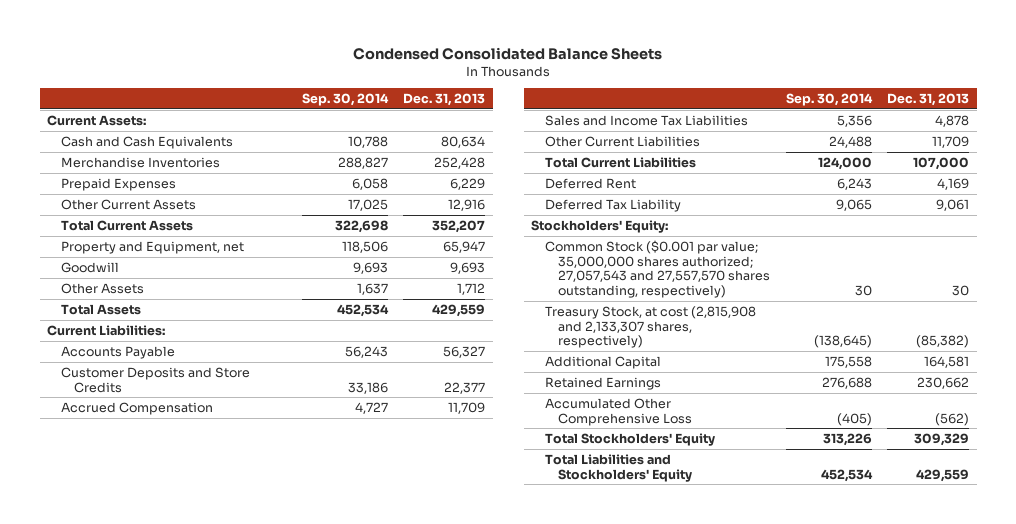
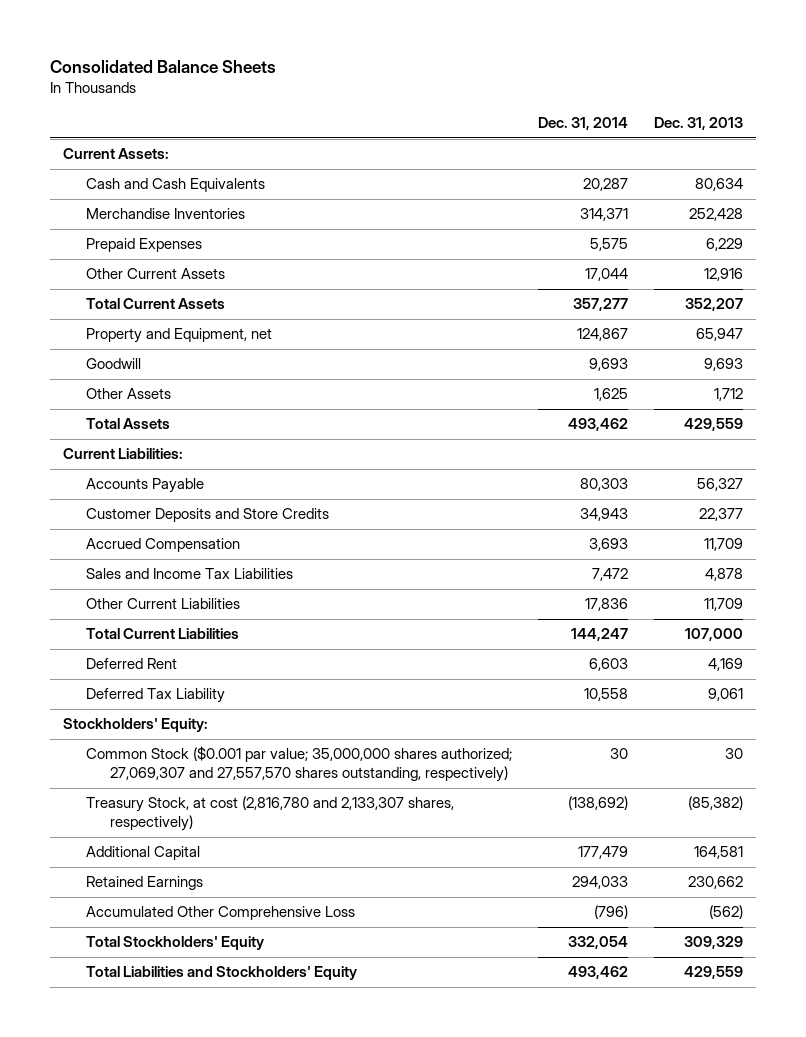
[353,46,663,60] Condensed Consolidated Balance Sheets -> [49,59,276,73] Consolidated Balance Sheets
[301,93,389,107] Sep. 30, 2014 -> none
none -> [538,117,629,131] Dec. 31, 2014
[544,239,771,298] Common Stock ($0.001 par value; 35,000,000 shares authorized; 27,057,543 and 27,557,570 shares outstanding, respectively) -> [86,746,513,783] Common Stock ($0.001 par value; 35,000,000 shares authorized; 27,069,307 and 27,557,570 shares outstanding, respectively)
[544,305,756,349] Treasury Stock, at cost (2,815,908 and 2,133,307 shares, respectively) -> [86,796,455,832] Treasury Stock, at cost (2,816,780 and 2,133,307 shares, respectively)

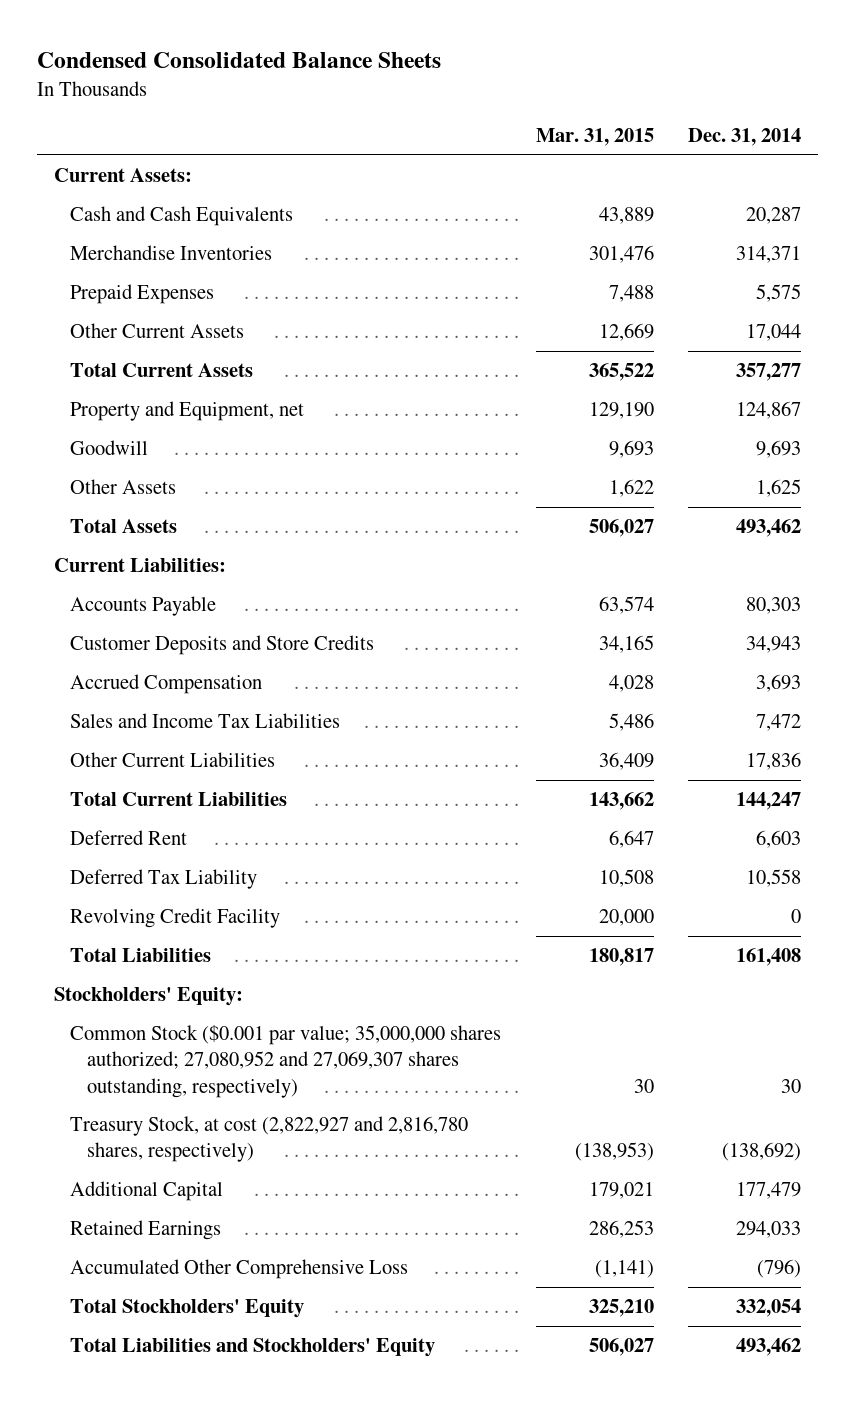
[49,59,276,73] Consolidated Balance Sheets -> [36,52,441,69] Condensed Consolidated Balance Sheets
[654,117,744,131] Dec. 31, 2013 -> none
none -> [535,128,654,147] Mar. 31, 2015
none -> [70,908,281,929] Revolving Credit Facility
none -> [70,948,212,963] Total Liabilities
[86,746,513,783] Common Stock ($0.001 par value; 35,000,000 shares authorized; 27,069,307 and 27,557,570 shares outstanding, respectively) -> [70,1025,502,1098] Common Stock ($0.001 par value; 35,000,000 shares authorized; 27,080,952 and 27,069,307 shares outstanding, respectively)
[86,796,455,832] Treasury Stock, at cost (2,816,780 and 2,133,307 shares, respectively) -> [70,1116,469,1163] Treasury Stock, at cost (2,822,927 and 2,816,780 shares, respectively)

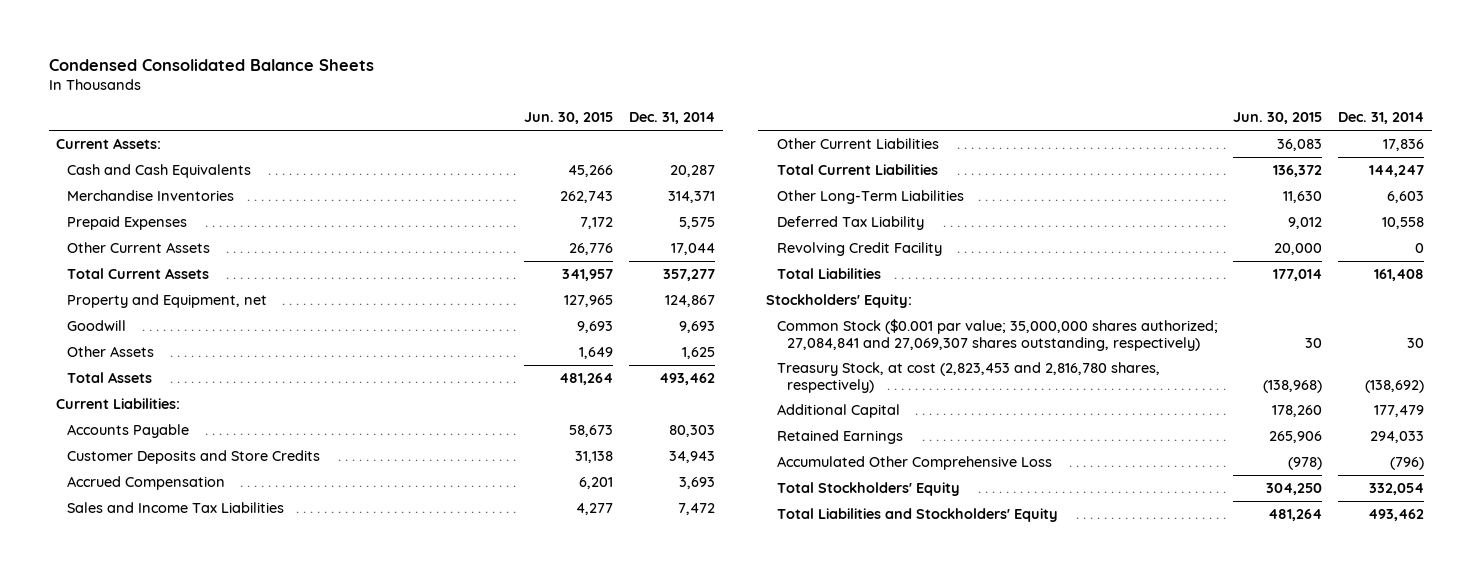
[535,128,654,147] Mar. 31, 2015 -> none
none -> [523,112,613,125] Jun. 30, 2015
[70,830,188,846] Deferred Rent -> [776,190,964,205] Other Long-Term Liabilities
[70,1025,502,1098] Common Stock ($0.001 par value; 35,000,000 shares authorized; 27,080,952 and 27,069,307 shares outstanding, respectively) -> [776,319,1218,351] Common Stock ($0.001 par value; 35,000,000 shares authorized; 27,084,841 and 27,069,307 shares outstanding, respectively)
[70,1116,469,1163] Treasury Stock, at cost (2,822,927 and 2,816,780 shares, respectively) -> [776,362,1160,393] Treasury Stock, at cost (2,823,453 and 2,816,780 shares, respectively)

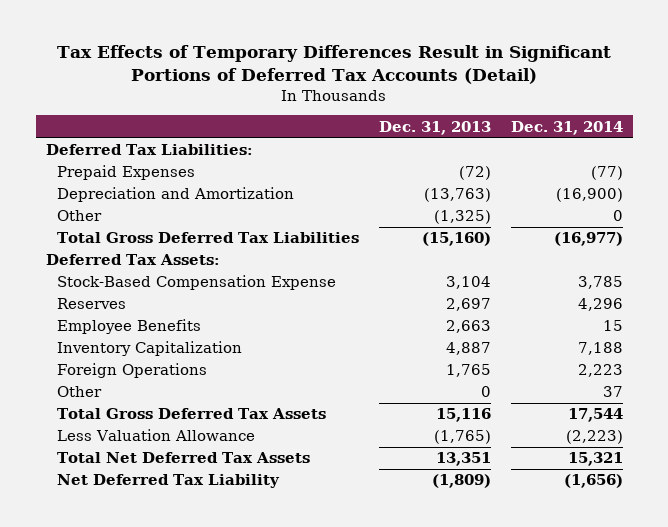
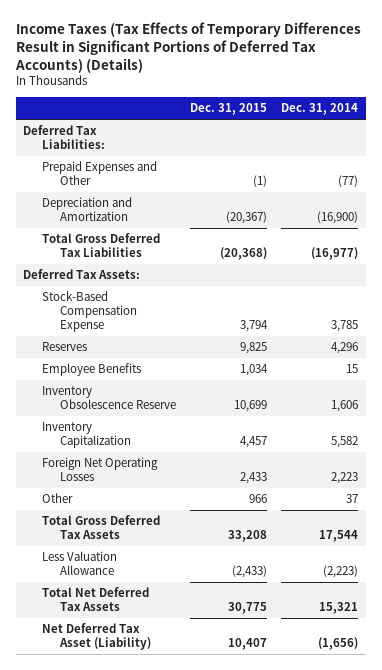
[57,45,612,85] Tax Effects of Temporary Differences Result in Significant Portions of Deferred Tax Accounts (Detail) -> [14,21,361,73] Income Taxes (Tax Effects of Temporary Differences Result in Significant Portions of Deferred Tax Accounts) (Details)
[378,120,491,135] Dec. 31, 2013 -> none
none -> [190,103,268,116] Dec. 31, 2015
[57,165,196,181] Prepaid Expenses -> [41,161,157,186] Prepaid Expenses and Other
[57,210,103,222] Other -> none
none -> [41,386,176,410] Inventory Obsolescence Reserve
[577,342,623,356] 7,188 -> [331,436,359,449] 5,582
[57,363,208,379] Foreign Operations -> [41,457,158,482] Foreign Net Operating Losses
[57,474,281,489] Net Deferred Tax Liability -> [41,623,151,651] Net Deferred Tax Asset (Liability)

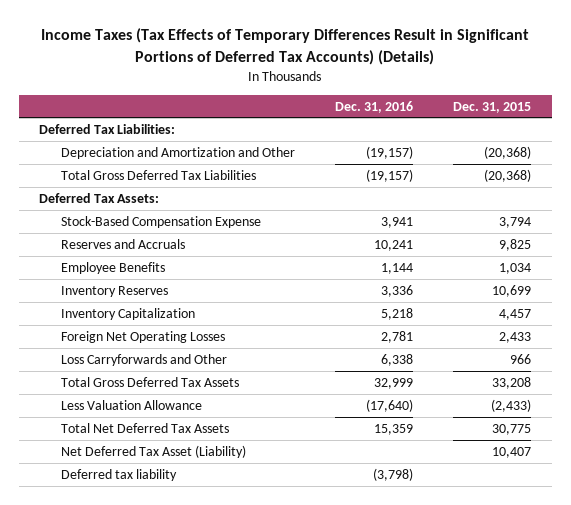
[281,103,359,116] Dec. 31, 2014 -> none
none -> [335,100,414,113] Dec. 31, 2016
[41,161,157,186] Prepaid Expenses and Other -> none
[41,197,132,222] Depreciation and Amortization -> [60,146,295,159] Depreciation and Amortization and Other
[226,211,268,225] (20,367) -> [484,145,532,159] (20,368)
[41,342,87,352] Reserves -> [60,238,185,249] Reserves and Accruals
[41,386,176,410] Inventory Obsolescence Reserve -> [60,285,168,297] Inventory Reserves
[41,493,73,504] Other -> [60,353,227,366] Loss Carryforwards and Other
none -> [60,468,177,481] Deferred tax liability

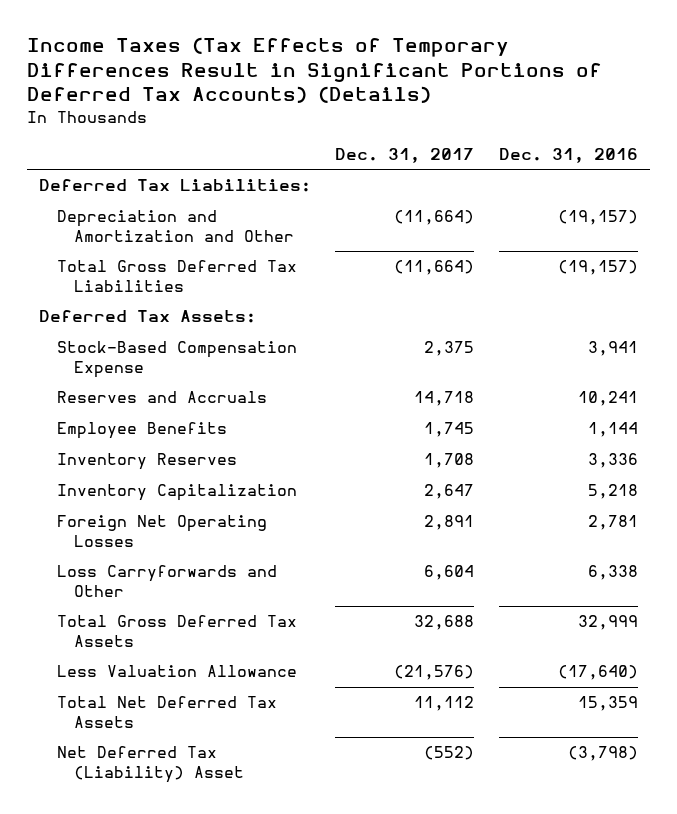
[453,101,532,113] Dec. 31, 2015 -> none
none -> [335,148,475,164] Dec. 31, 2017
[60,444,246,458] Net Deferred Tax Asset (Liability) -> none
[60,468,177,481] Deferred tax liability -> [56,746,245,783] Net Deferred Tax (Liability) Asset

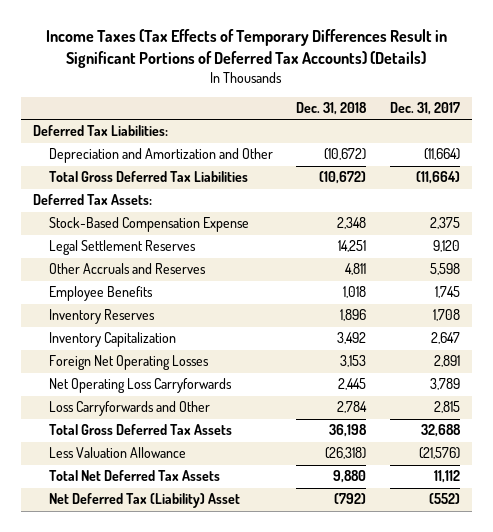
[498,148,638,164] Dec. 31, 2016 -> none
none -> [296,101,368,115] Dec. 31, 2018
none -> [48,240,196,256] Legal Settlement Reserves
[56,391,267,404] Reserves and Accruals -> [48,263,206,275] Other Accruals and Reserves
[414,391,475,407] 14,718 -> [429,263,460,276] 5,598
none -> [48,378,232,394] Net Operating Loss Carryforwards
[424,565,475,581] 6,604 -> [433,401,460,414] 2,815

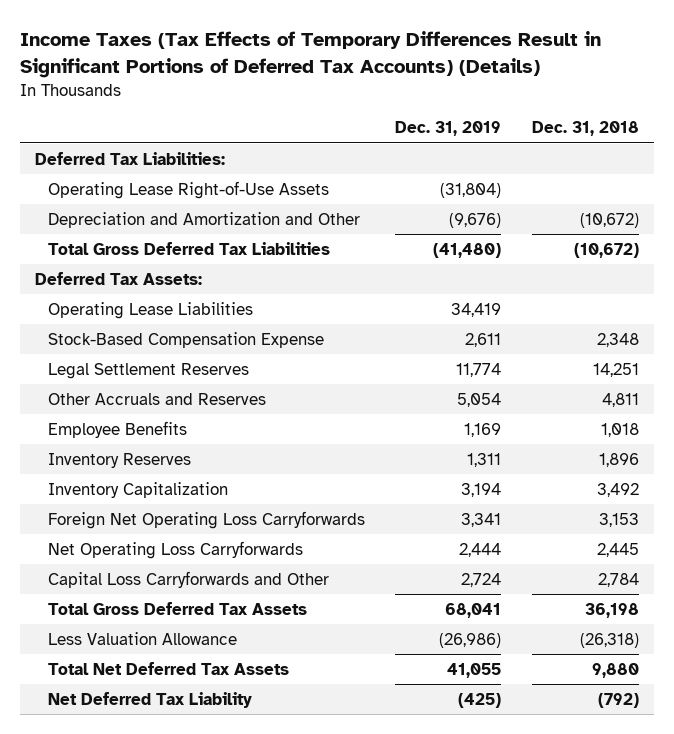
[389,101,460,115] Dec. 31, 2017 -> none
none -> [395,121,502,137] Dec. 31, 2019
none -> [47,180,329,199] Operating Lease Right-of-Use Assets
none -> [47,301,253,319] Operating Lease Liabilities
[48,355,209,371] Foreign Net Operating Losses -> [47,510,365,529] Foreign Net Operating Loss Carryforwards
[48,401,210,417] Loss Carryforwards and Other -> [47,570,329,588] Capital Loss Carryforwards and Other
[48,493,240,509] Net Deferred Tax (Liability) Asset -> [47,691,252,708] Net Deferred Tax Liability

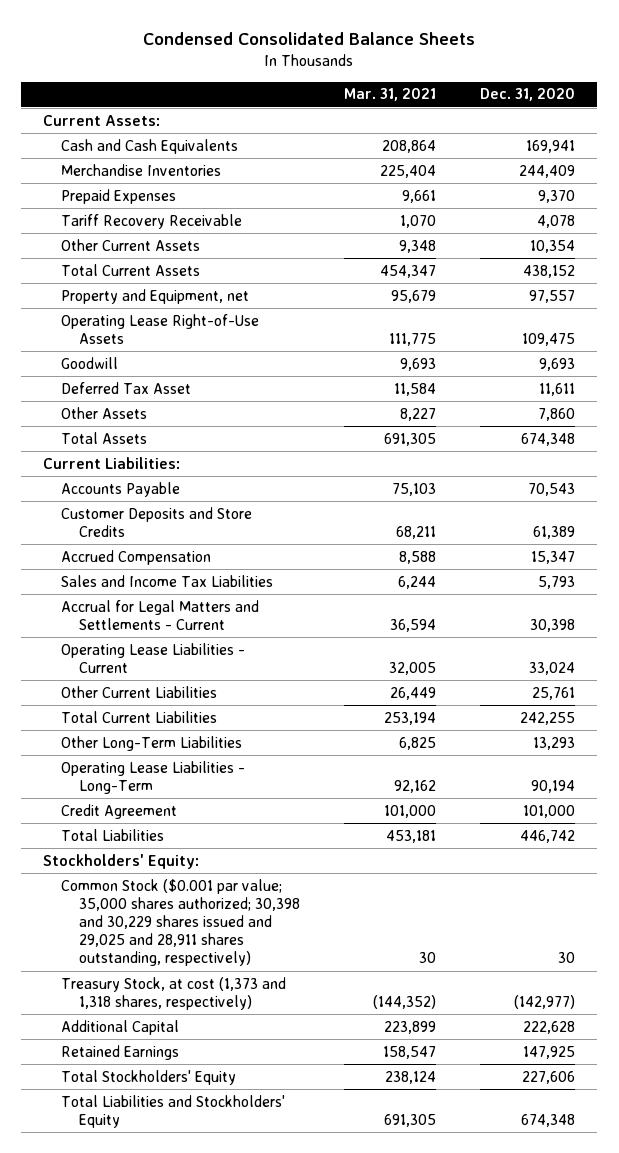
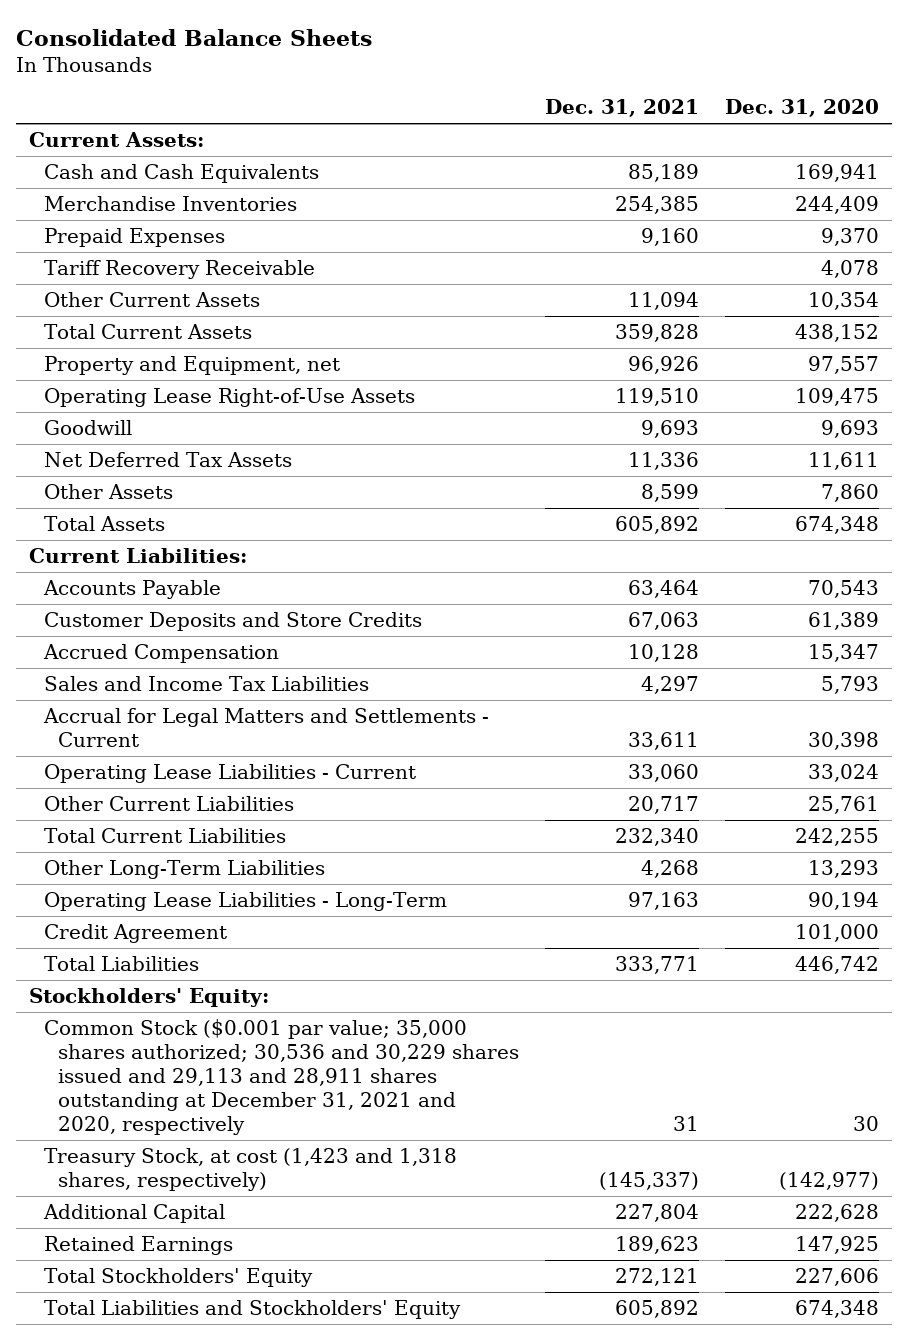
[143,32,476,46] Condensed Consolidated Balance Sheets -> [15,28,372,46] Consolidated Balance Sheets
[344,88,437,102] Mar. 31, 2021 -> none
none -> [545,99,700,118] Dec. 31, 2021
[61,381,192,394] Deferred Tax Asset -> [43,452,292,468] Net Deferred Tax Assets
[61,878,301,967] Common Stock ($0.001 par value; 35,000 shares authorized; 30,398 and 30,229 shares issued and 29,025 and 28,911 shares outstanding, respectively) -> [43,1019,520,1135] Common Stock ($0.001 par value; 35,000 shares authorized; 30,536 and 30,229 shares issued and 29,113 and 28,911 shares outstanding at December 31, 2021 and 2020, respectively
[61,976,287,1010] Treasury Stock, at cost (1,373 and 1,318 shares, respectively) -> [43,1148,457,1191] Treasury Stock, at cost (1,423 and 1,318 shares, respectively)

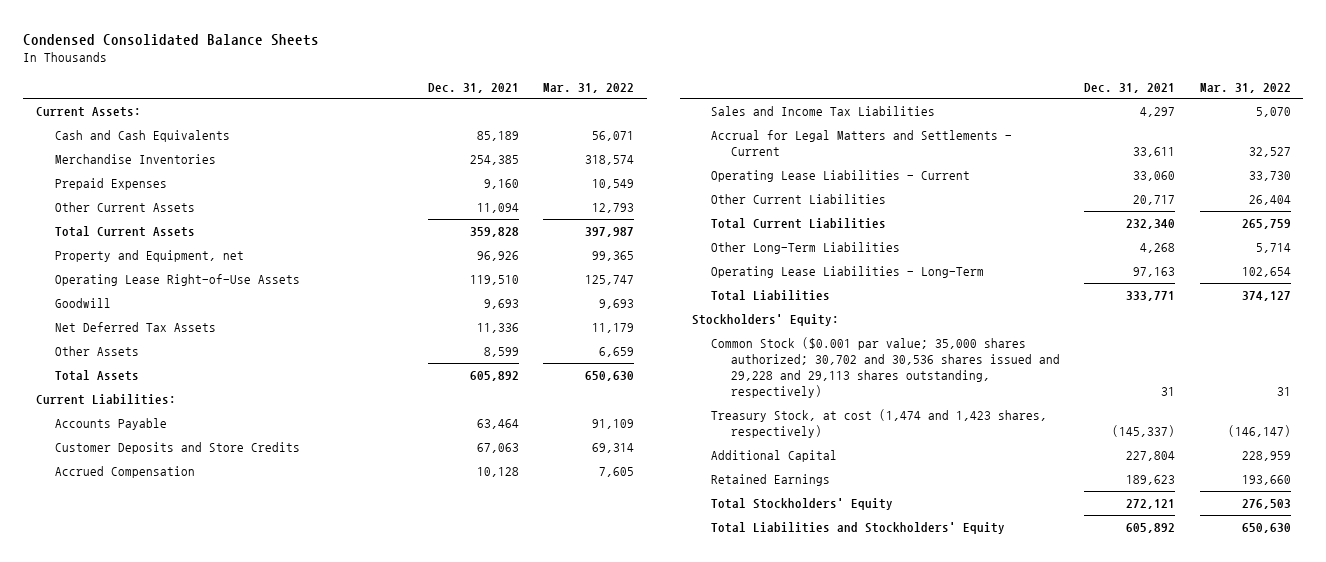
[15,28,372,46] Consolidated Balance Sheets -> [23,33,320,46] Condensed Consolidated Balance Sheets
[725,99,880,118] Dec. 31, 2020 -> none
none -> [543,82,635,93] Mar. 31, 2022
[43,260,315,280] Tariff Recovery Receivable -> none
[43,924,227,944] Credit Agreement -> none
[43,1019,520,1135] Common Stock ($0.001 par value; 35,000 shares authorized; 30,536 and 30,229 shares issued and 29,113 and 28,911 shares outstanding at December 31, 2021 and 2020, respectively -> [711,337,1060,398] Common Stock ($0.001 par value; 35,000 shares authorized; 30,702 and 30,536 shares issued and 29,228 and 29,113 shares outstanding, respectively)
[43,1148,457,1191] Treasury Stock, at cost (1,423 and 1,318 shares, respectively) -> [711,409,1048,439] Treasury Stock, at cost (1,474 and 1,423 shares, respectively)

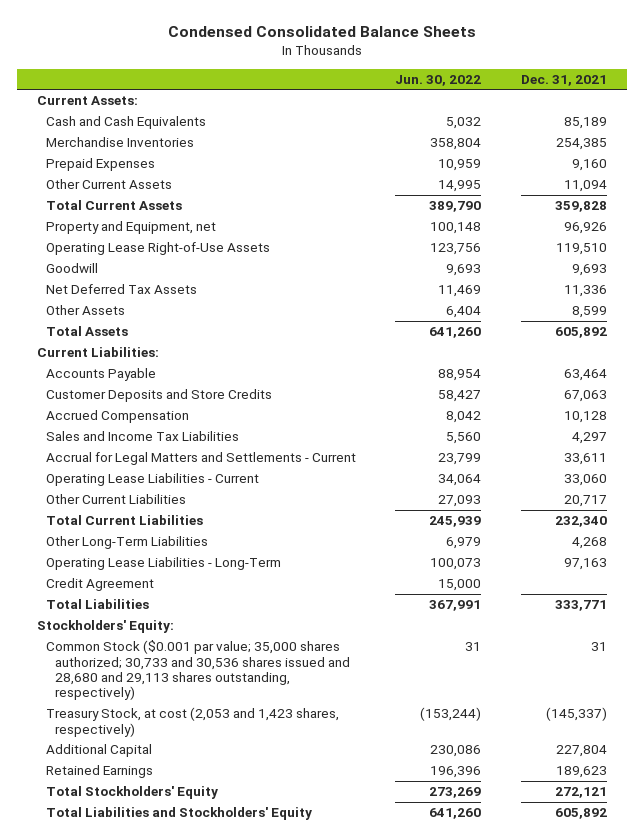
[543,82,635,93] Mar. 31, 2022 -> none
none -> [395,74,482,86] Jun. 30, 2022
none -> [45,578,154,592] Credit Agreement
[711,337,1060,398] Common Stock ($0.001 par value; 35,000 shares authorized; 30,702 and 30,536 shares issued and 29,228 and 29,113 shares outstanding, respectively) -> [45,640,351,701] Common Stock ($0.001 par value; 35,000 shares authorized; 30,733 and 30,536 shares issued and 28,680 and 29,113 shares outstanding, respectively)
[711,409,1048,439] Treasury Stock, at cost (1,474 and 1,423 shares, respectively) -> [45,707,339,737] Treasury Stock, at cost (2,053 and 1,423 shares, respectively)

